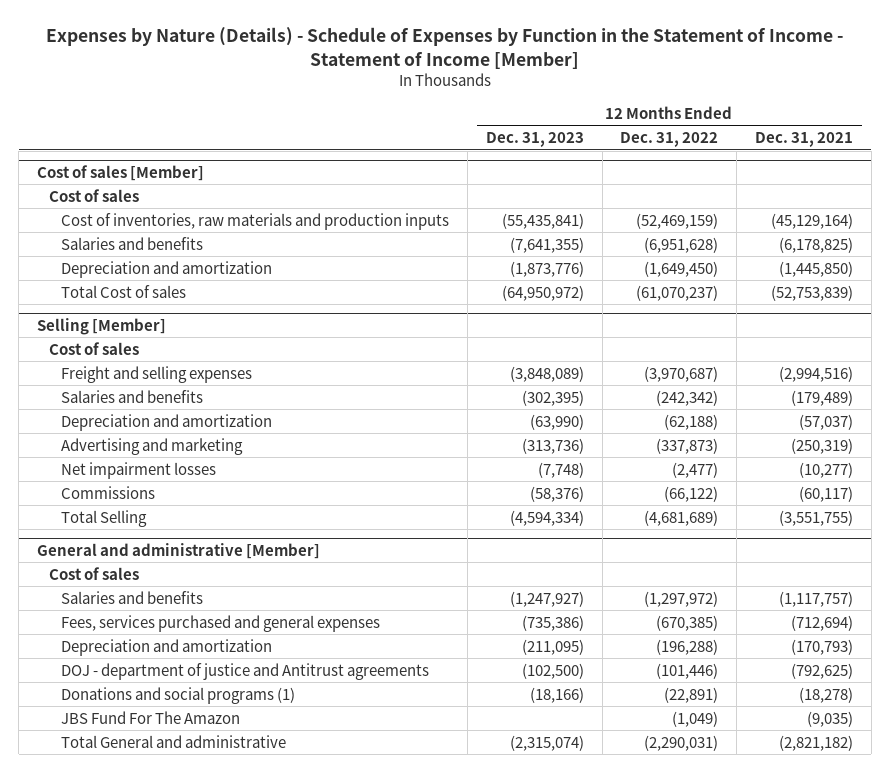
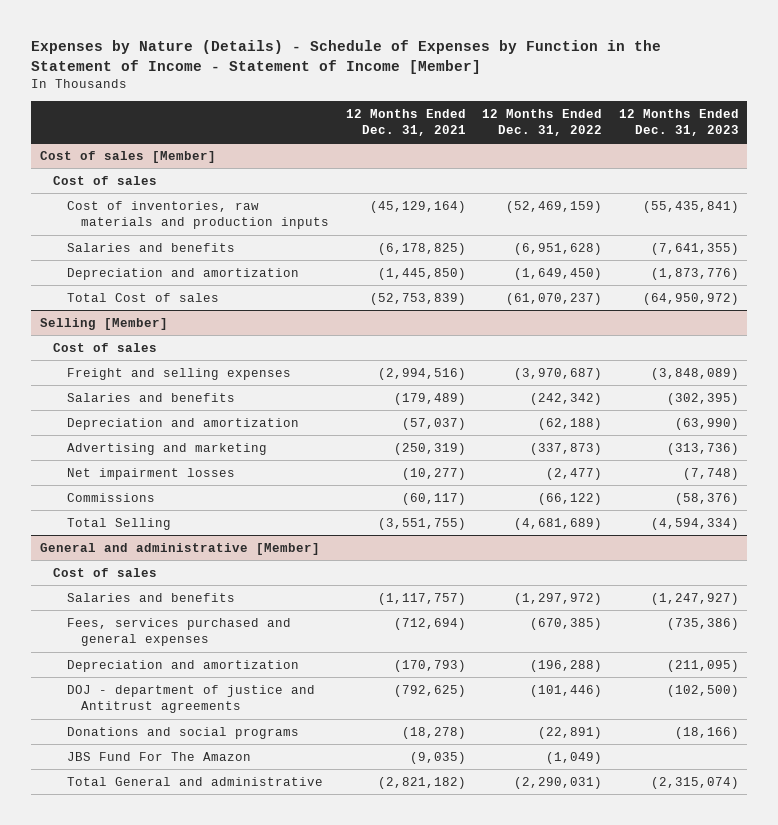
[61,686,296,704] Donations and social programs (1) -> [67,726,300,739] Donations and social programs

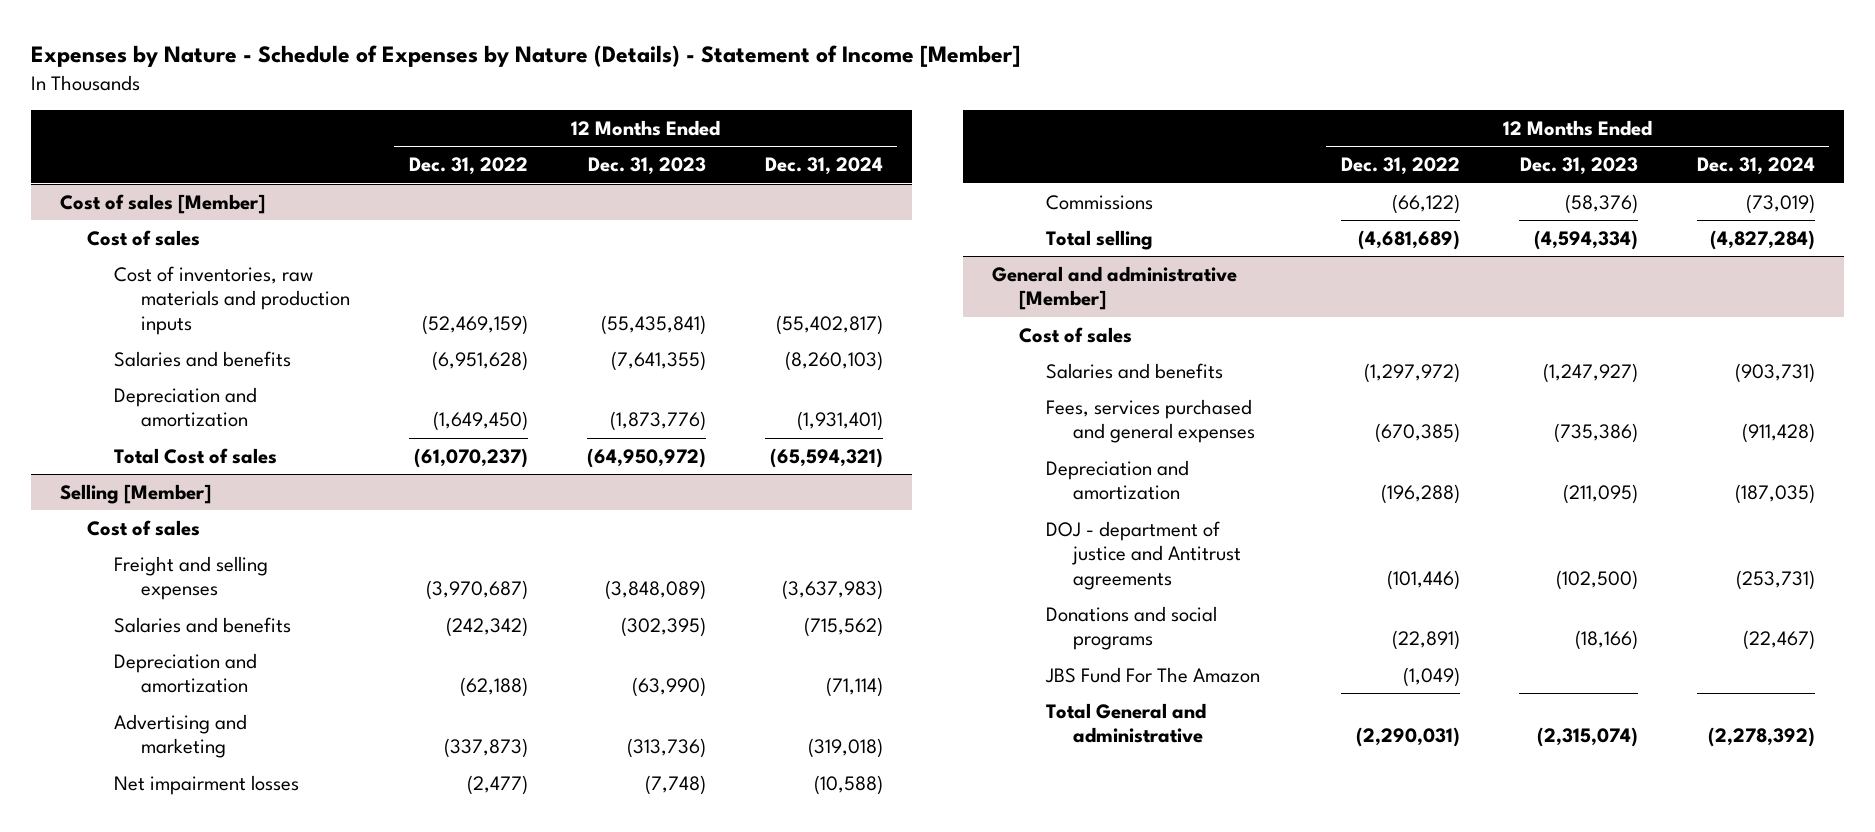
[31,40,662,74] Expenses by Nature (Details) - Schedule of Expenses by Function in the Statement of Income - Statement of Income [Member] -> [30,45,1020,68] Expenses by Nature - Schedule of Expenses by Nature (Details) - Statement of Income [Member]
[345,108,466,136] 12 Months Ended Dec. 31, 2021 -> none
none -> [764,157,883,176] Dec. 31, 2024
[67,517,172,530] Total Selling -> [1046,229,1154,250] Total selling

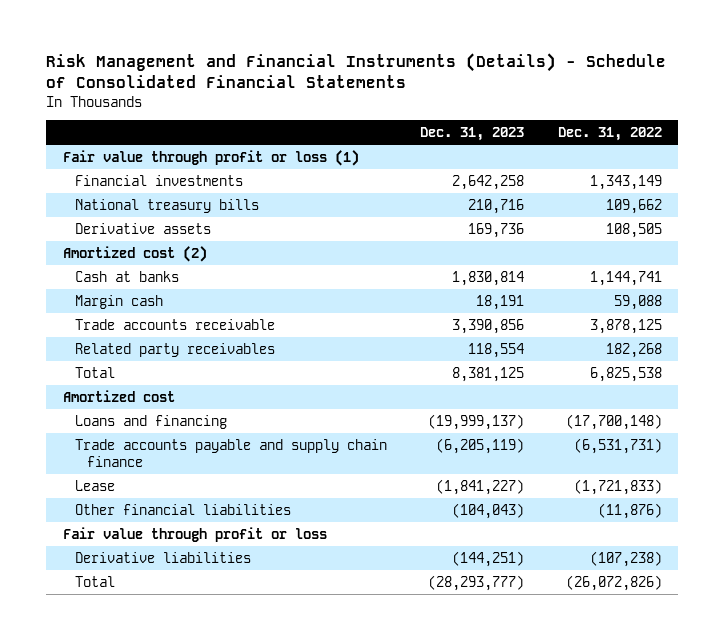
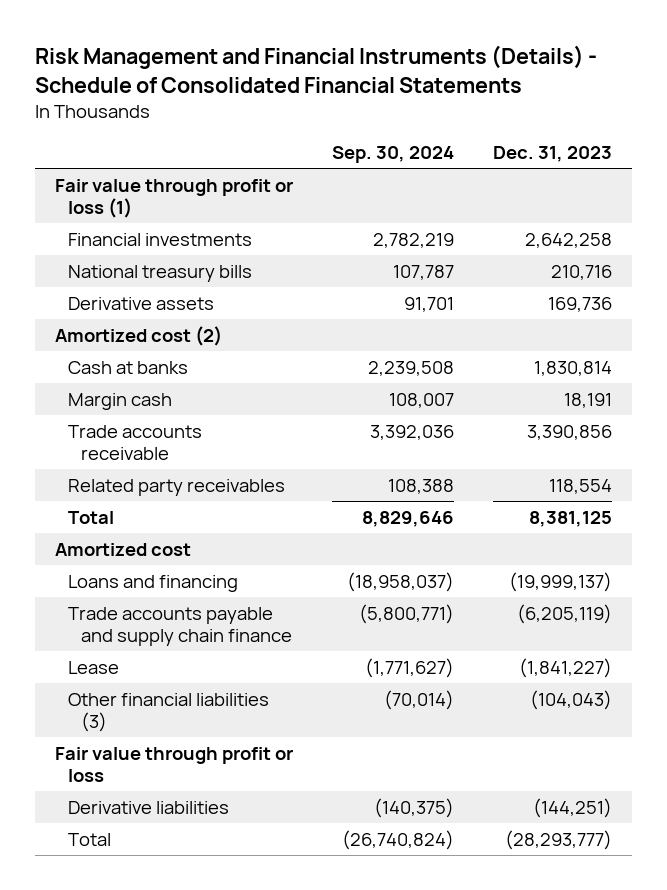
[557,126,662,141] Dec. 31, 2022 -> none
none -> [331,146,454,164] Sep. 30, 2024
[75,503,292,515] Other financial liabilities -> [68,692,270,732] Other financial liabilities (3)

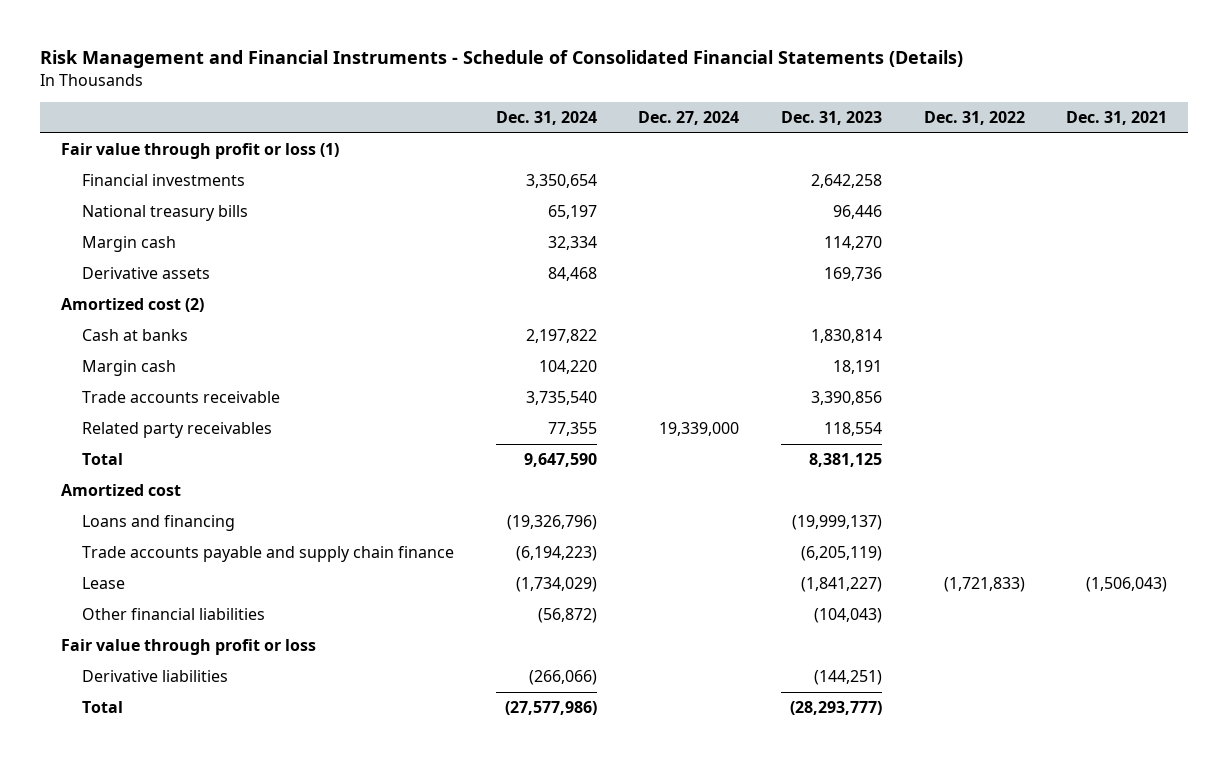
[35,45,598,93] Risk Management and Financial Instruments (Details) - Schedule of Consolidated Financial Statements -> [39,50,963,69] Risk Management and Financial Instruments - Schedule of Consolidated Financial Statements (Details)
[331,146,454,164] Sep. 30, 2024 -> none
none -> [495,110,597,125] Dec. 31, 2024
none -> [638,110,740,125] Dec. 27, 2024
none -> [923,110,1025,125] Dec. 31, 2022
none -> [1066,110,1168,125] Dec. 31, 2021
[550,264,612,280] 210,716 -> [832,205,882,220] 96,446
none -> [81,236,176,253] Margin cash
[68,692,270,732] Other financial liabilities (3) -> [81,608,265,621] Other financial liabilities

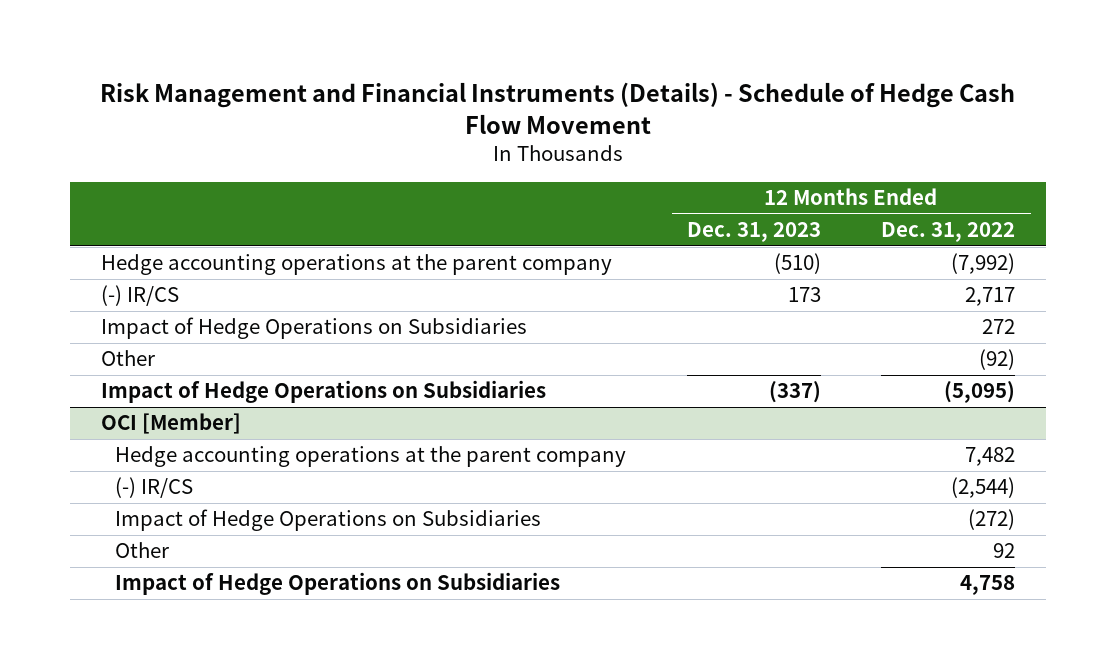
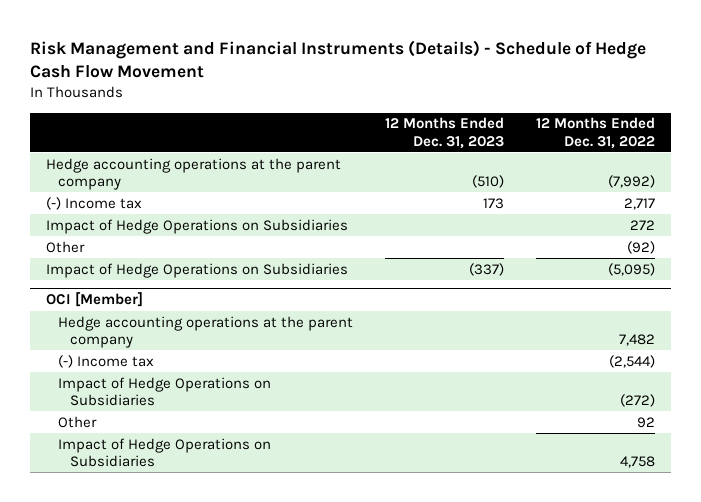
[100,285,179,307] (-) IR/CS -> [46,196,143,210] (-) Income tax
[115,477,194,499] (-) IR/CS -> [58,354,155,368] (-) Income tax

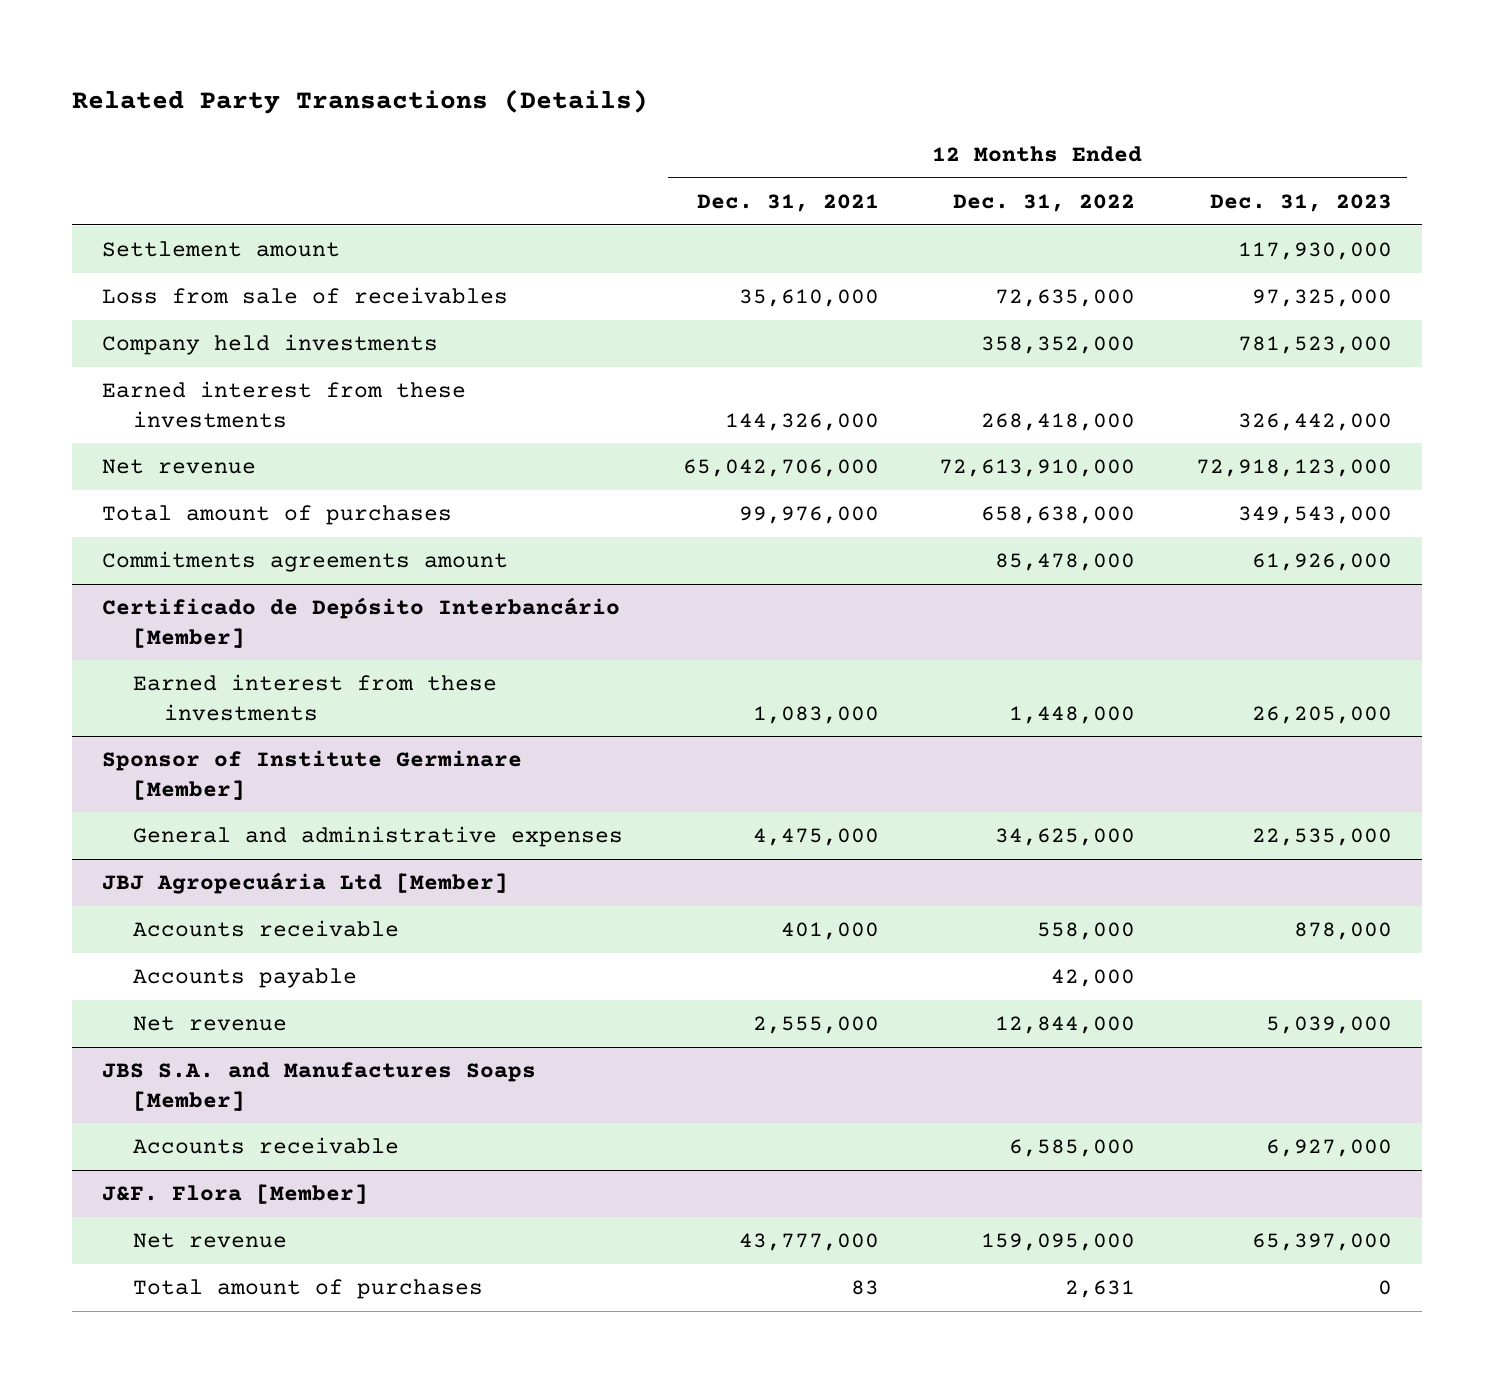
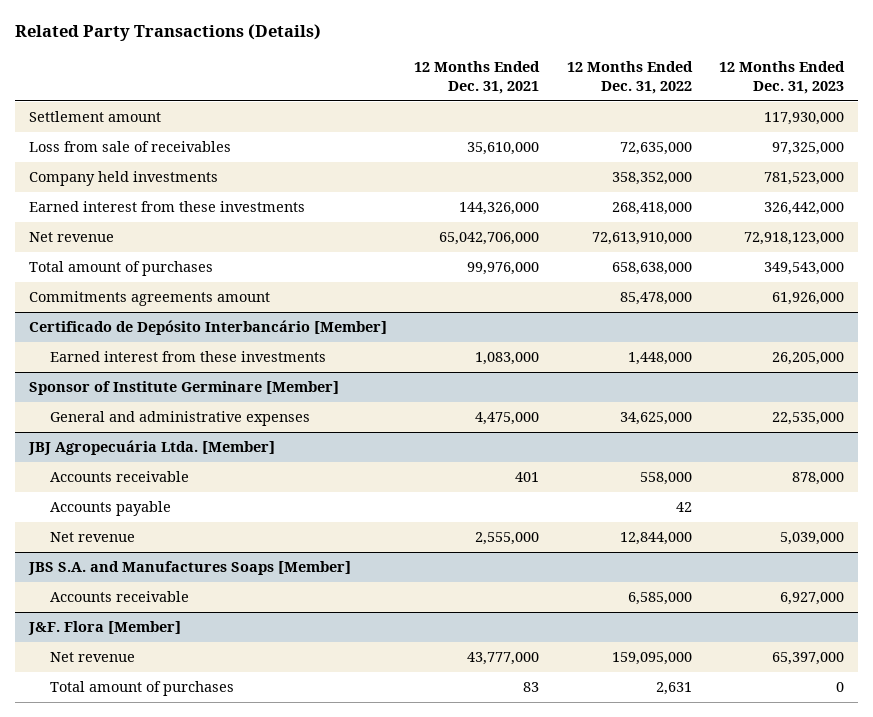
[102,872,509,895] JBJ Agropecuária Ltd [Member] -> [27,440,275,456] JBJ Agropecuária Ltda. [Member]
[781,922,880,941] 401,000 -> [515,472,540,483] 401
[1051,969,1136,988] 42,000 -> [675,502,692,513] 42

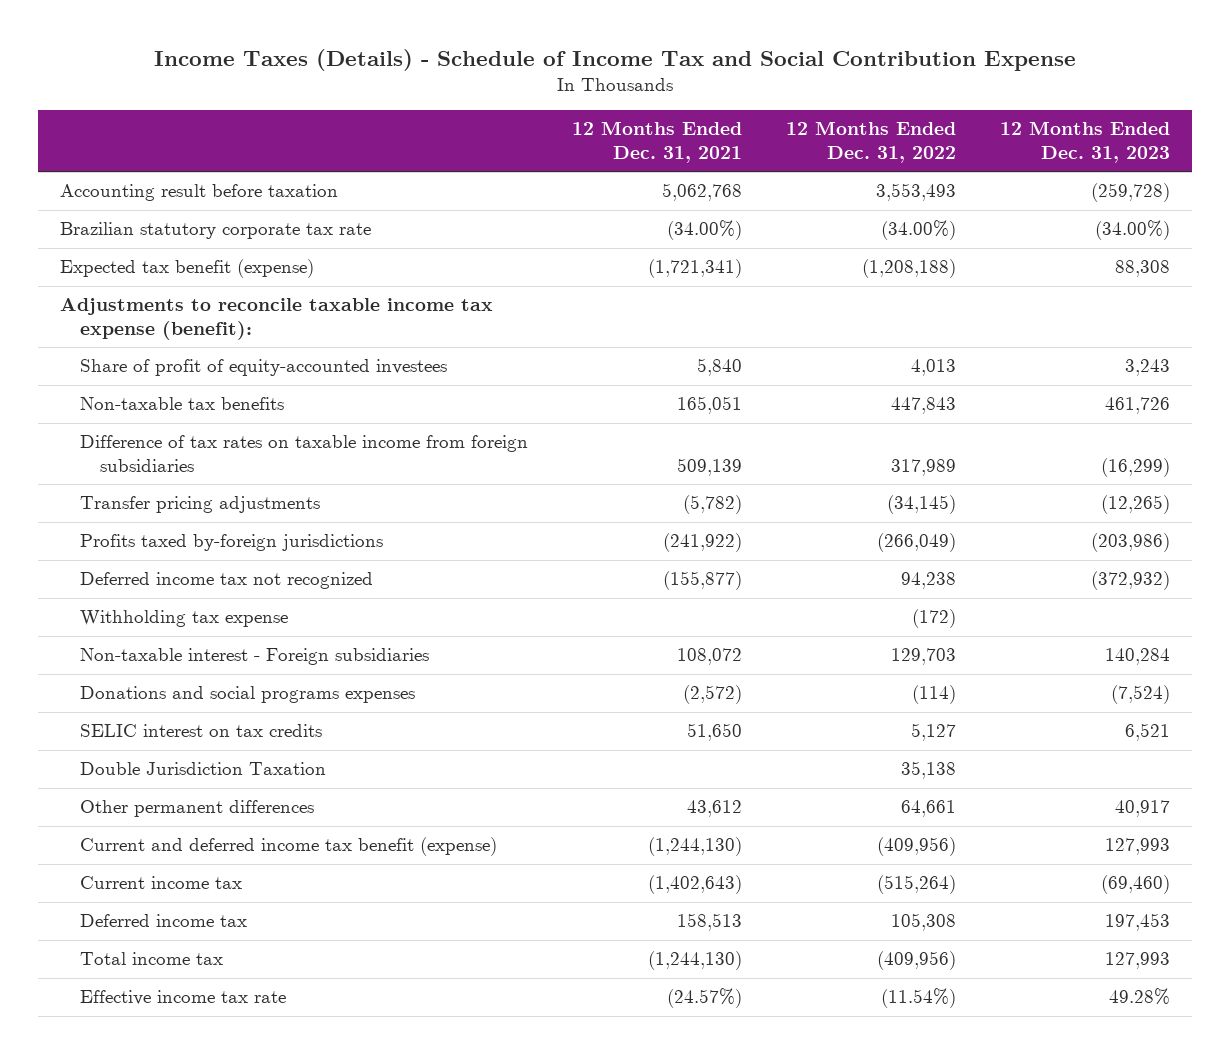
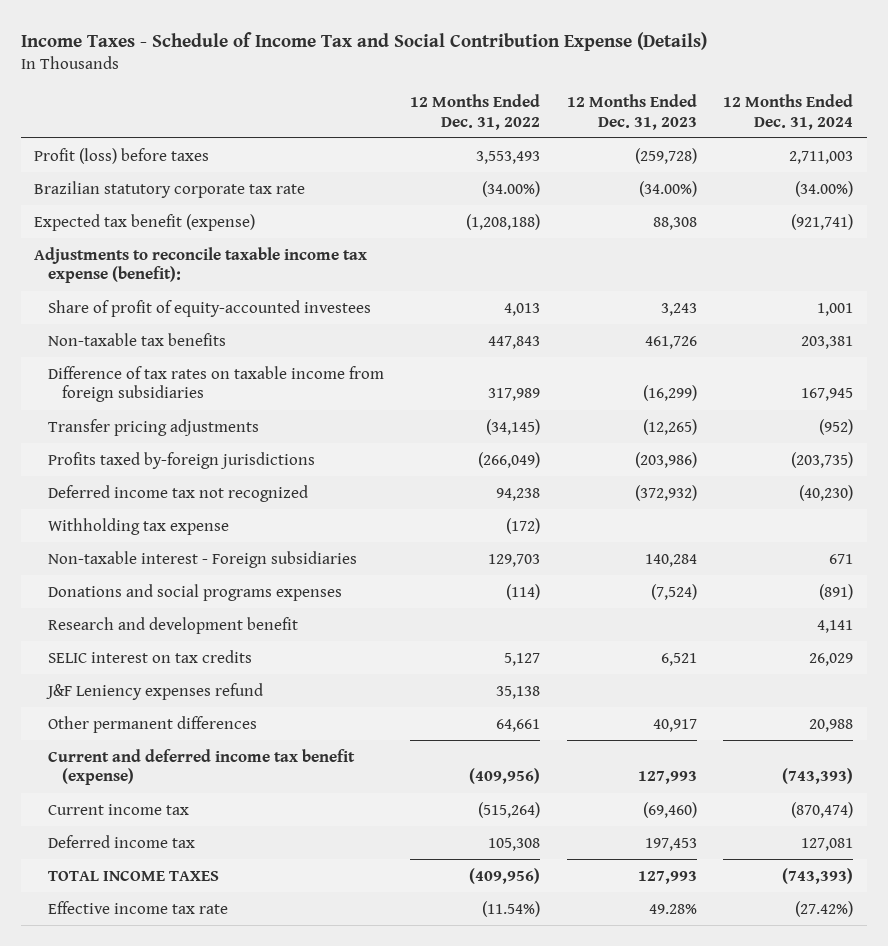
[153,49,1076,72] Income Taxes (Details) - Schedule of Income Tax and Social Contribution Expense -> [21,31,708,51] Income Taxes - Schedule of Income Tax and Social Contribution Expense (Details)
[571,121,742,163] 12 Months Ended Dec. 31, 2021 -> none
none -> [723,93,854,130] 12 Months Ended Dec. 31, 2024
[59,184,338,202] Accounting result before taxation -> [34,147,210,164] Profit (loss) before taxes
none -> [47,616,298,634] Research and development benefit
[79,762,326,776] Double Jurisdiction Taxation -> [45,682,263,700] J&F Leniency expenses refund
[79,952,223,966] Total income tax -> [47,869,219,881] TOTAL INCOME TAXES

